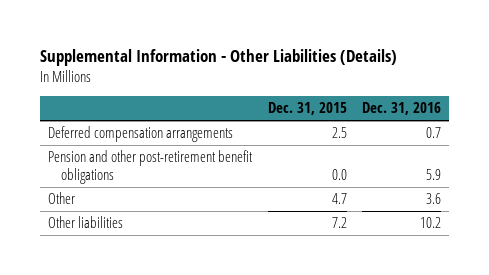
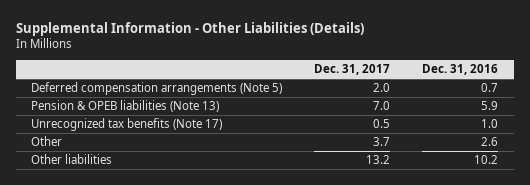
[267,102,347,116] Dec. 31, 2015 -> none
none -> [314,63,391,75] Dec. 31, 2017
[48,126,234,143] Deferred compensation arrangements -> [31,82,283,96] Deferred compensation arrangements (Note 5)
[48,150,254,185] Pension and other post-retirement benefit obligations -> [31,100,220,113] Pension & OPEB liabilities (Note 13)
none -> [31,118,223,132] Unrecognized tax benefits (Note 17)
[426,193,442,205] 3.6 -> [481,137,499,147] 2.6

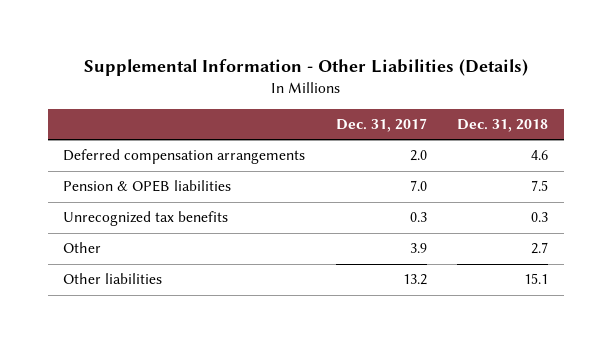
[422,63,499,75] Dec. 31, 2016 -> none
none -> [457,119,549,133] Dec. 31, 2018
[31,82,283,96] Deferred compensation arrangements (Note 5) -> [63,149,306,165] Deferred compensation arrangements
[31,100,220,113] Pension & OPEB liabilities (Note 13) -> [63,180,232,193] Pension & OPEB liabilities
[31,118,223,132] Unrecognized tax benefits (Note 17) -> [63,211,229,227] Unrecognized tax benefits
[373,119,391,129] 0.5 -> [409,212,427,223] 0.3
[373,137,391,147] 3.7 -> [409,243,427,254] 3.9

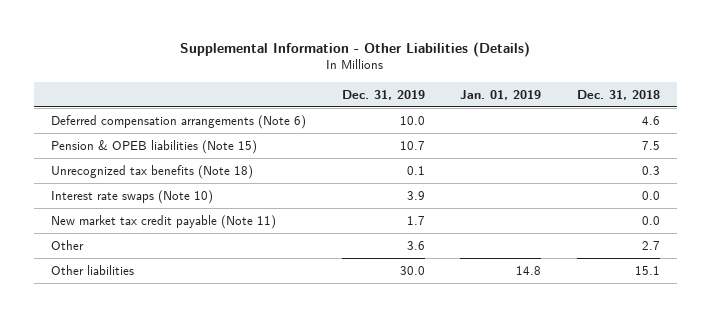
[335,118,427,133] Dec. 31, 2017 -> none
none -> [341,89,425,100] Dec. 31, 2019
none -> [460,89,542,100] Jan. 01, 2019
[63,149,306,165] Deferred compensation arrangements -> [51,114,307,129] Deferred compensation arrangements (Note 6)
[63,180,232,193] Pension & OPEB liabilities -> [51,139,258,154] Pension & OPEB liabilities (Note 15)
[63,211,229,227] Unrecognized tax benefits -> [51,164,254,179] Unrecognized tax benefits (Note 18)
none -> [51,189,214,204] Interest rate swaps (Note 10)
none -> [51,214,277,229] New market tax credit payable (Note 11)

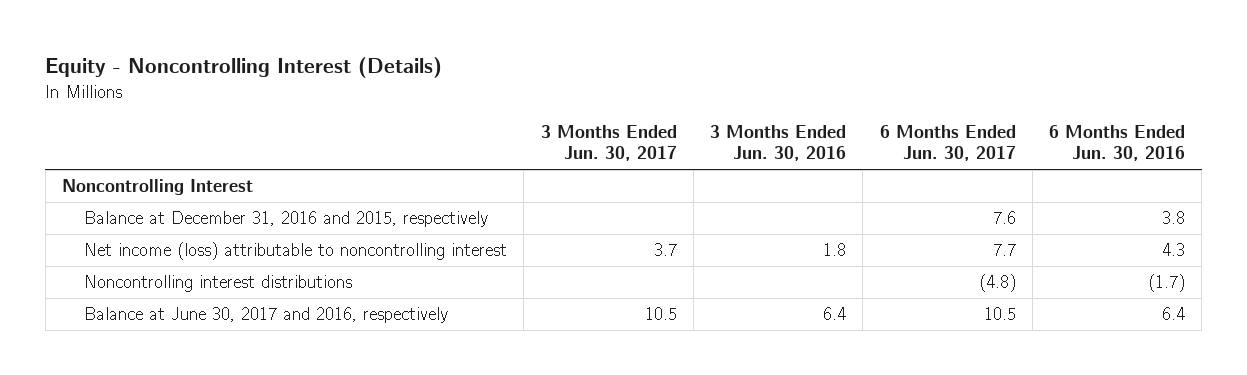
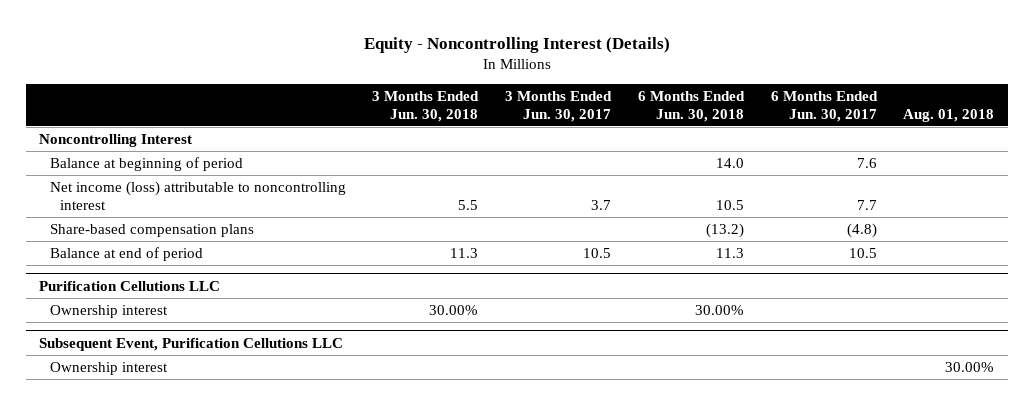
[710,125,847,162] 3 Months Ended Jun. 30, 2016 -> none
[1049,125,1186,162] 6 Months Ended Jun. 30, 2016 -> none
none -> [372,90,480,122] 3 Months Ended Jun. 30, 2018
none -> [637,90,745,122] 6 Months Ended Jun. 30, 2018
none -> [903,108,995,122] Aug. 01, 2018
[84,211,489,228] Balance at December 31, 2016 and 2015, respectively -> [49,156,243,171] Balance at beginning of period
[84,275,353,293] Noncontrolling interest distributions -> [49,223,254,237] Share-based compensation plans
[84,307,449,324] Balance at June 30, 2017 and 2016, respectively -> [49,246,203,261] Balance at end of period
none -> [39,280,221,291] Purification Cellutions LLC
none -> [49,304,168,318] Ownership interest
none -> [39,337,344,351] Subsequent Event, Purification Cellutions LLC
none -> [49,361,168,375] Ownership interest

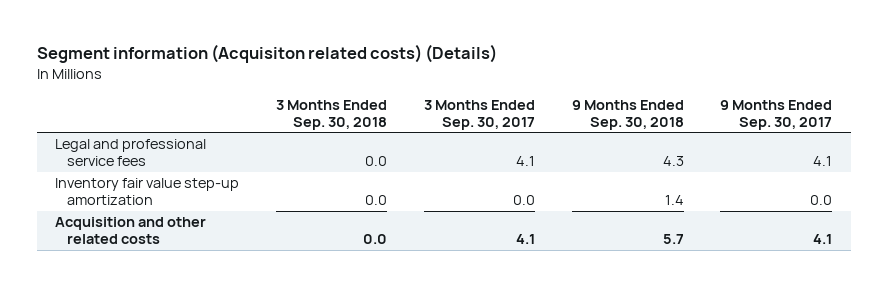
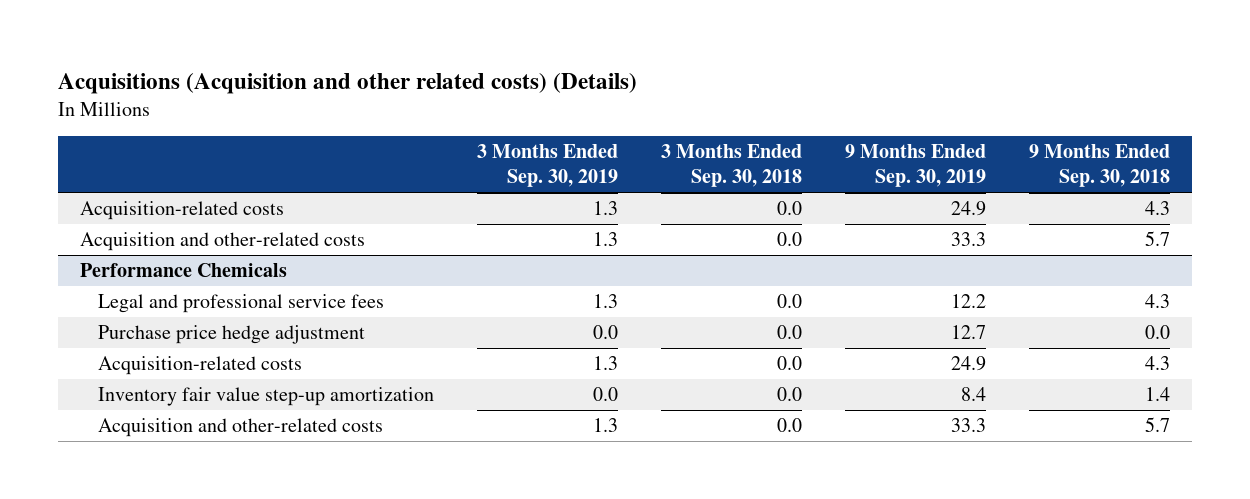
[36,44,497,64] Segment information (Acquisiton related costs) (Details) -> [58,73,638,95] Acquisitions (Acquisition and other related costs) (Details)
[423,99,535,131] 3 Months Ended Sep. 30, 2017 -> none
[720,99,833,131] 9 Months Ended Sep. 30, 2017 -> none
none -> [476,144,618,188] 3 Months Ended Sep. 30, 2019
none -> [844,144,986,188] 9 Months Ended Sep. 30, 2019
none -> [79,201,284,221] Acquisition-related costs
none -> [79,232,365,252] Acquisition and other-related costs
none -> [79,263,287,278] Performance Chemicals
none -> [97,325,365,345] Purchase price hedge adjustment
none -> [97,356,302,376] Acquisition-related costs
[55,216,207,245] Acquisition and other related costs -> [97,418,383,438] Acquisition and other-related costs

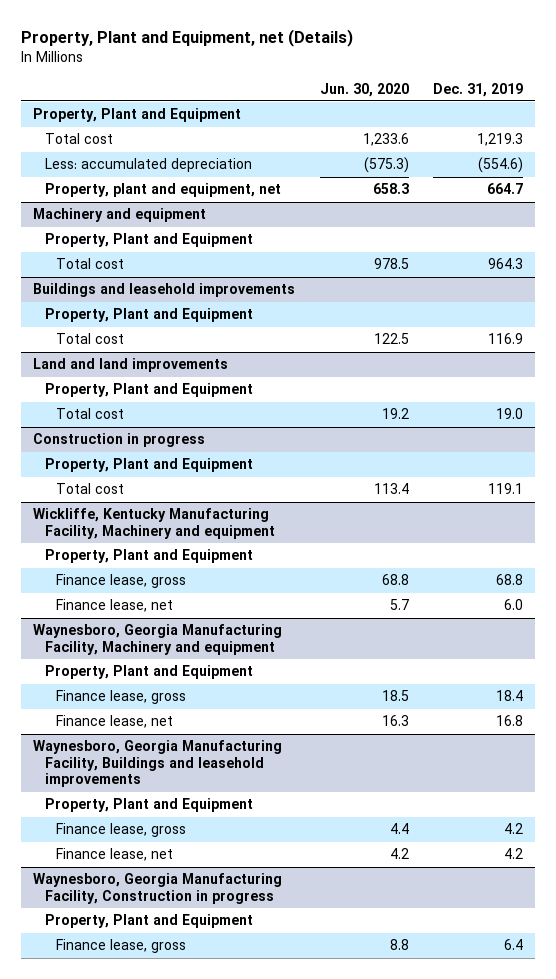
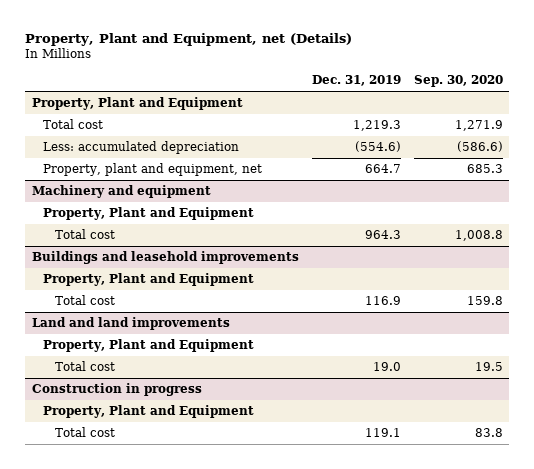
[319,82,409,97] Jun. 30, 2020 -> none
none -> [413,75,503,88] Sep. 30, 2020
[33,508,275,539] Wickliffe, Kentucky Manufacturing Facility, Machinery and equipment -> none
[44,549,253,564] Property, Plant and Equipment -> none
[56,574,187,589] Finance lease, gross -> none
[56,599,174,613] Finance lease, net -> none
[33,624,283,655] Waynesboro, Georgia Manufacturing Facility, Machinery and equipment -> none
[44,665,253,680] Property, Plant and Equipment -> none
[56,690,187,705] Finance lease, gross -> none
[56,715,174,729] Finance lease, net -> none
[33,740,283,788] Waynesboro, Georgia Manufacturing Facility, Buildings and leasehold improvements -> none
[44,798,253,813] Property, Plant and Equipment -> none
[56,823,187,838] Finance lease, gross -> none
[56,848,174,862] Finance lease, net -> none
[33,873,283,904] Waynesboro, Georgia Manufacturing Facility, Construction in progress -> none
[44,914,253,929] Property, Plant and Equipment -> none
[56,939,187,954] Finance lease, gross -> none

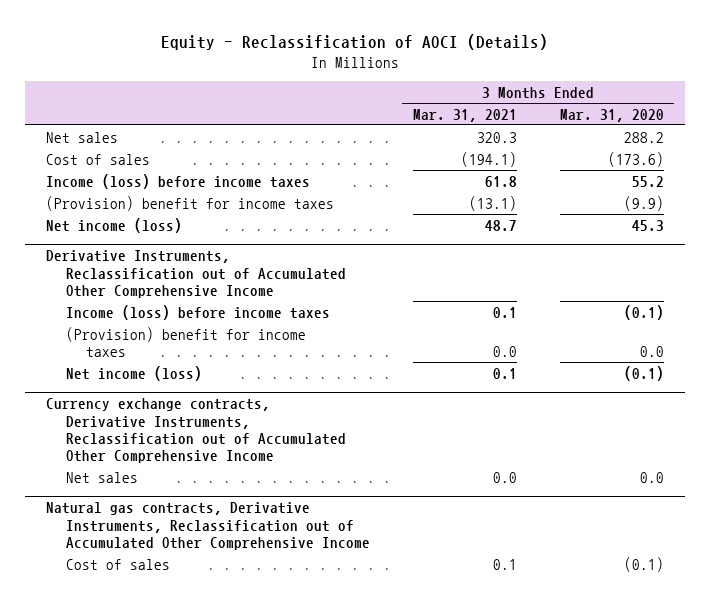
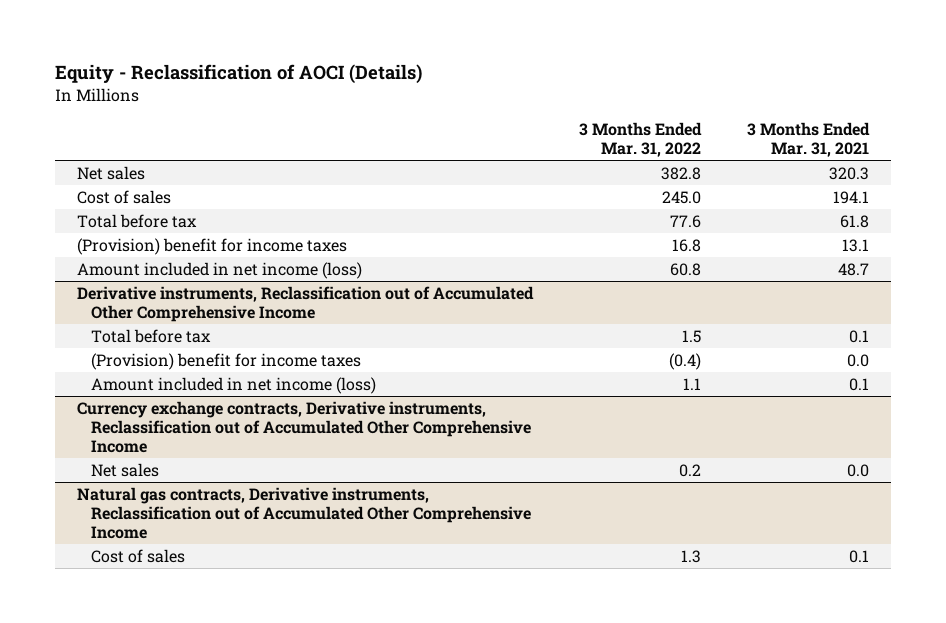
[559,108,664,122] Mar. 31, 2020 -> none
none -> [578,121,702,157] 3 Months Ended Mar. 31, 2022
[460,151,517,167] (194.1) -> [832,190,869,204] 194.1
[45,173,310,189] Income (loss) before income taxes -> [77,213,198,228] Total before tax
[468,195,517,211] (13.1) -> [841,238,869,252] 13.1
[45,217,182,233] Net income (loss) -> [77,261,363,279] Amount included in net income (loss)
[45,250,347,298] Derivative Instruments, Reclassification out of Accumulated Other Comprehensive Income -> [77,285,535,322] Derivative instruments, Reclassification out of Accumulated Other Comprehensive Income
[66,304,331,320] Income (loss) before income taxes -> [90,328,211,343] Total before tax
[66,365,203,381] Net income (loss) -> [90,376,376,394] Amount included in net income (loss)
[45,398,347,464] Currency exchange contracts, Derivative Instruments, Reclassification out of Accumulated Other Comprehensive Income -> [77,400,531,453] Currency exchange contracts, Derivative instruments, Reclassification out of Accumulated Other Comprehensive Income
[45,502,371,550] Natural gas contracts, Derivative Instruments, Reclassification out of Accumulated Other Comprehensive Income -> [77,486,531,539] Natural gas contracts, Derivative instruments, Reclassification out of Accumulated Other Comprehensive Income

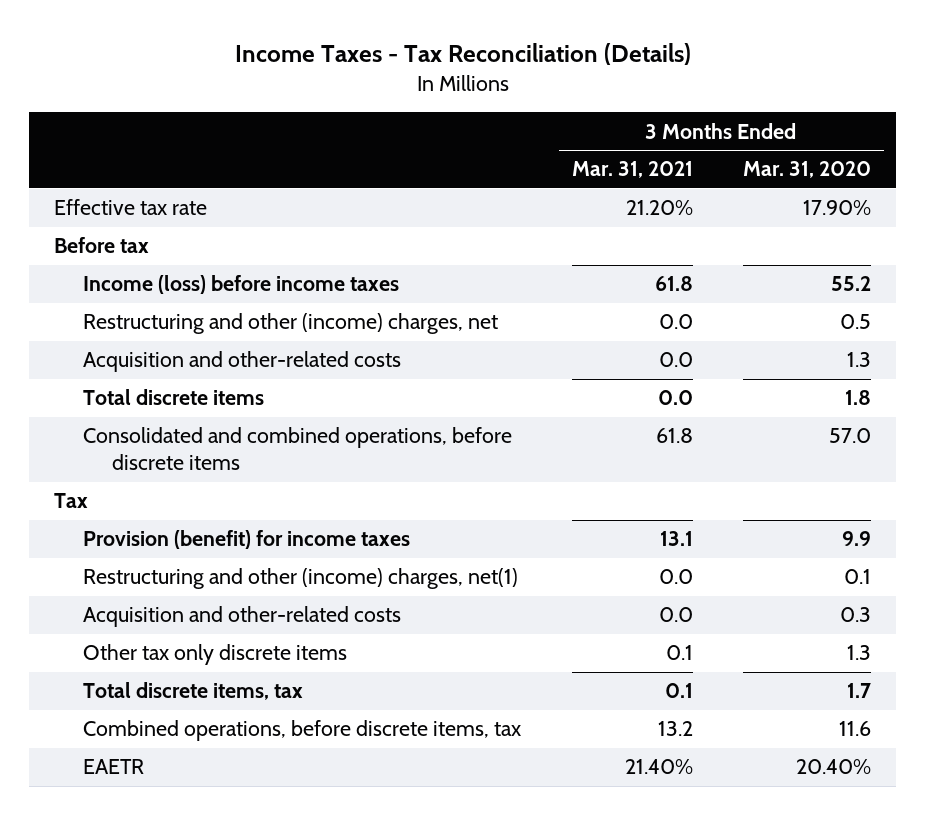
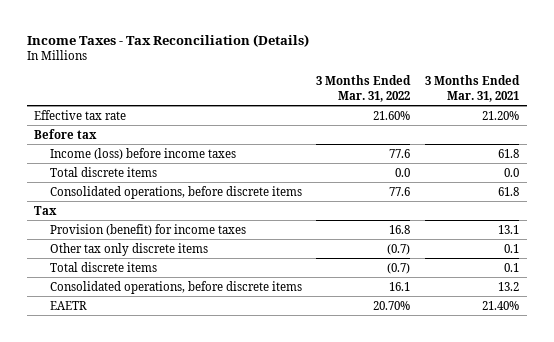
[742,161,871,179] Mar. 31, 2020 -> none
none -> [316,75,412,102] 3 Months Ended Mar. 31, 2022
[83,313,499,335] Restructuring and other (income) charges, net -> none
[83,351,402,373] Acquisition and other-related costs -> none
[83,427,513,471] Consolidated and combined operations, before discrete items -> [49,185,302,199] Consolidated operations, before discrete items
[83,568,519,590] Restructuring and other (income) charges, net(1) -> none
[83,606,402,628] Acquisition and other-related costs -> none
[83,682,304,701] Total discrete items, tax -> [49,261,157,272] Total discrete items
[83,720,522,742] Combined operations, before discrete items, tax -> [49,280,302,294] Consolidated operations, before discrete items

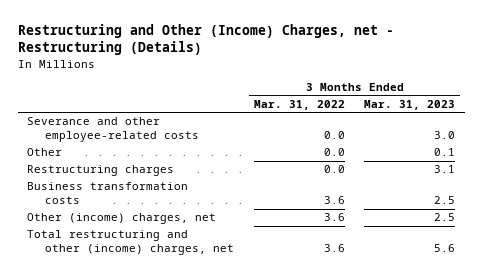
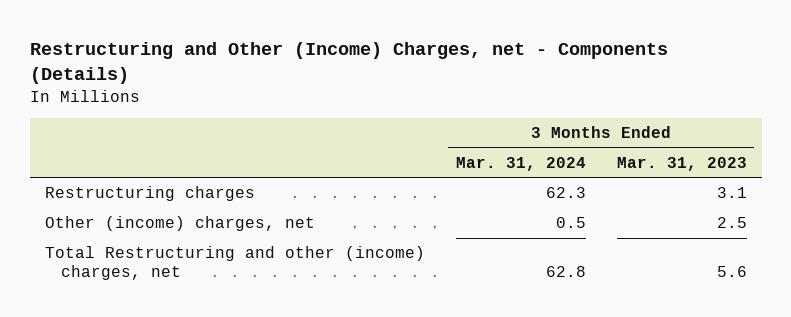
[17,24,394,56] Restructuring and Other (Income) Charges, net - Restructuring (Details) -> [29,41,668,84] Restructuring and Other (Income) Charges, net - Components (Details)
[253,100,345,111] Mar. 31, 2022 -> none
none -> [455,156,586,171] Mar. 31, 2024
[27,117,200,143] Severance and other employee-related costs -> none
[27,148,63,157] Other -> none
[27,182,189,205] Business transformation costs -> none
[27,230,235,256] Total restructuring and other (income) charges, net -> [44,246,425,281] Total Restructuring and other (income) charges, net

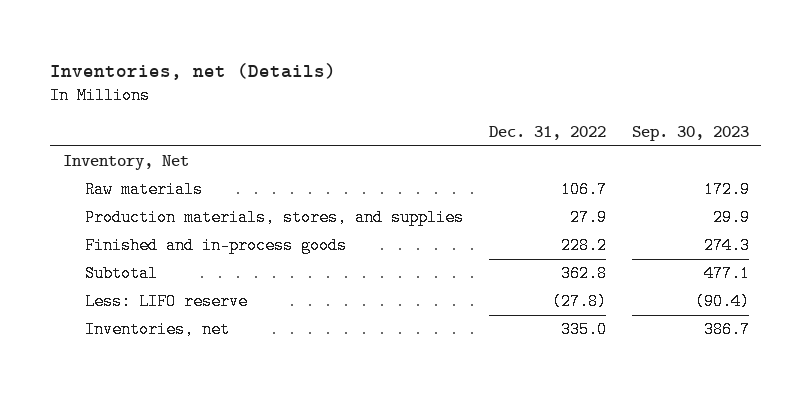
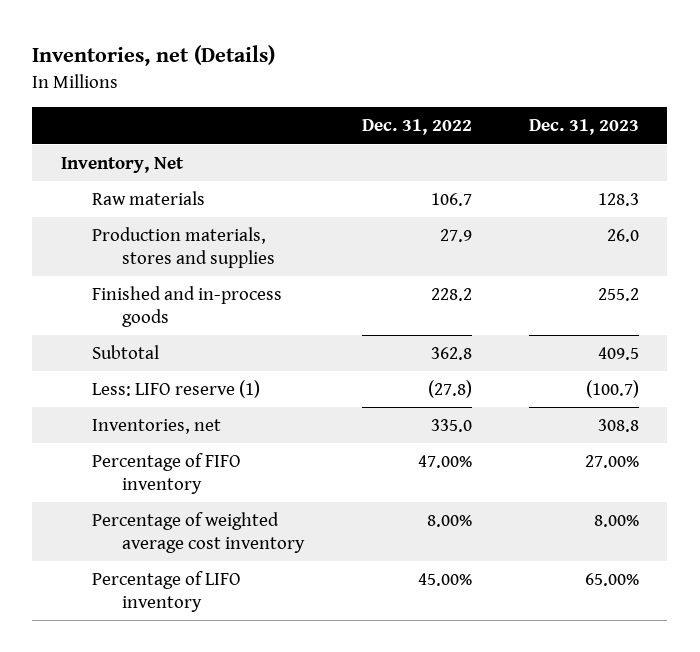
[631,125,749,141] Sep. 30, 2023 -> none
none -> [528,119,639,136] Dec. 31, 2023
[85,209,465,227] Production materials, stores, and supplies -> [91,227,276,269] Production materials, stores and supplies
[85,293,249,311] Less: LIFO reserve -> [91,380,260,399] Less: LIFO reserve (1)
none -> [91,453,241,495] Percentage of FIFO inventory
none -> [91,512,306,554] Percentage of weighted average cost inventory
none -> [91,571,241,613] Percentage of LIFO inventory

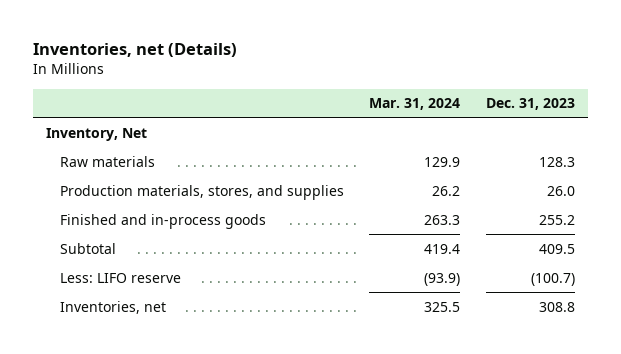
[361,119,472,136] Dec. 31, 2022 -> none
none -> [369,98,461,111] Mar. 31, 2024
[91,227,276,269] Production materials, stores and supplies -> [59,184,344,200] Production materials, stores, and supplies
[91,380,260,399] Less: LIFO reserve (1) -> [59,272,181,283] Less: LIFO reserve
[91,453,241,495] Percentage of FIFO inventory -> none
[91,512,306,554] Percentage of weighted average cost inventory -> none
[91,571,241,613] Percentage of LIFO inventory -> none

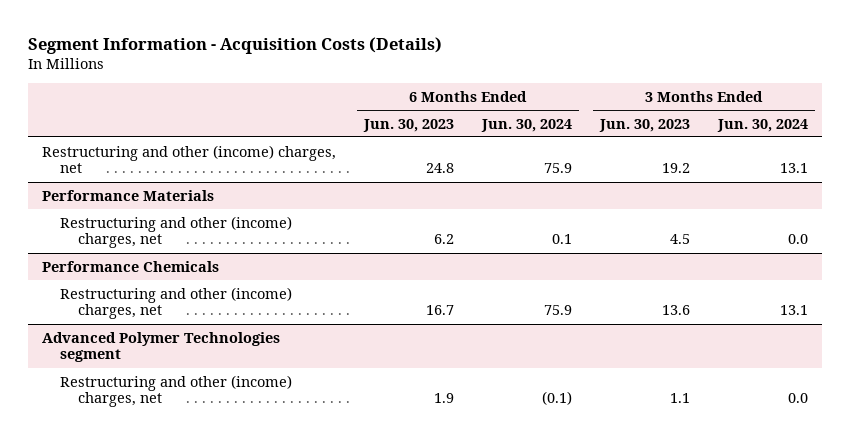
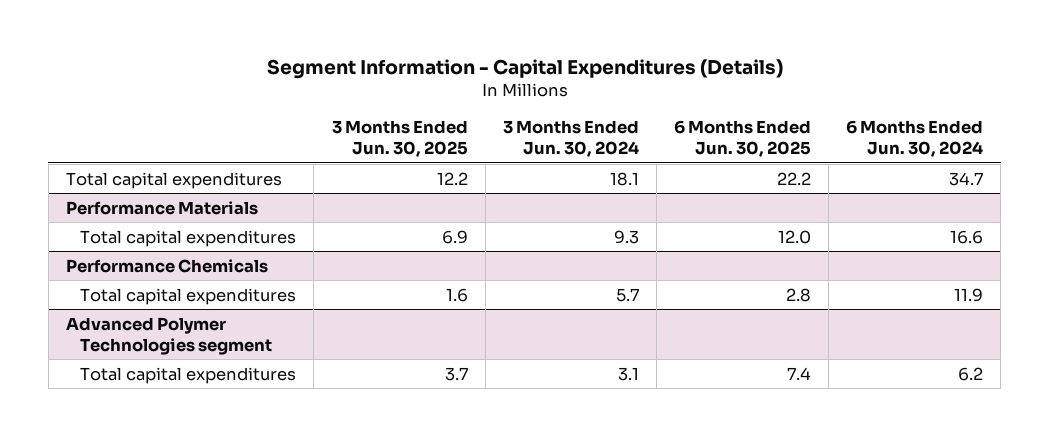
[27,36,442,54] Segment Information - Acquisition Costs (Details) -> [266,58,783,79] Segment Information - Capital Expenditures (Details)
[362,118,454,132] Jun. 30, 2023 -> none
[598,118,690,132] Jun. 30, 2023 -> none
none -> [331,120,468,158] 3 Months Ended Jun. 30, 2025
none -> [674,120,812,158] 6 Months Ended Jun. 30, 2025
[41,144,336,174] Restructuring and other (income) charges, net -> none
none -> [65,171,282,189] Total capital expenditures
[59,215,292,249] Restructuring and other (income) charges, net -> none
none -> [80,229,297,247] Total capital expenditures
[59,286,292,320] Restructuring and other (income) charges, net -> none
none -> [80,287,297,305] Total capital expenditures
[59,374,292,408] Restructuring and other (income) charges, net -> none
none -> [80,366,297,384] Total capital expenditures

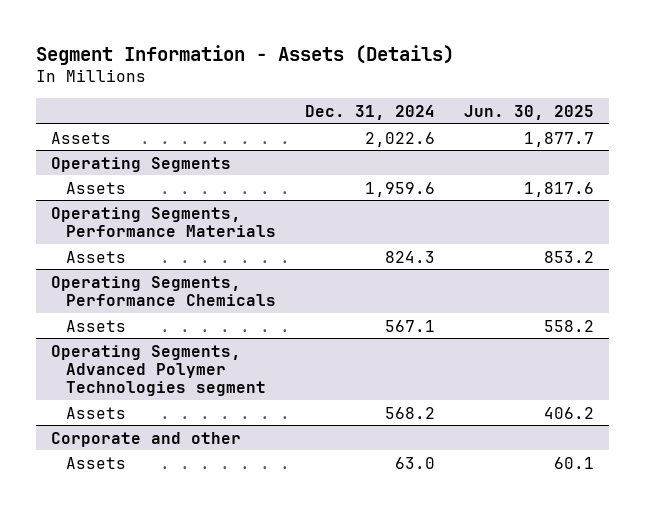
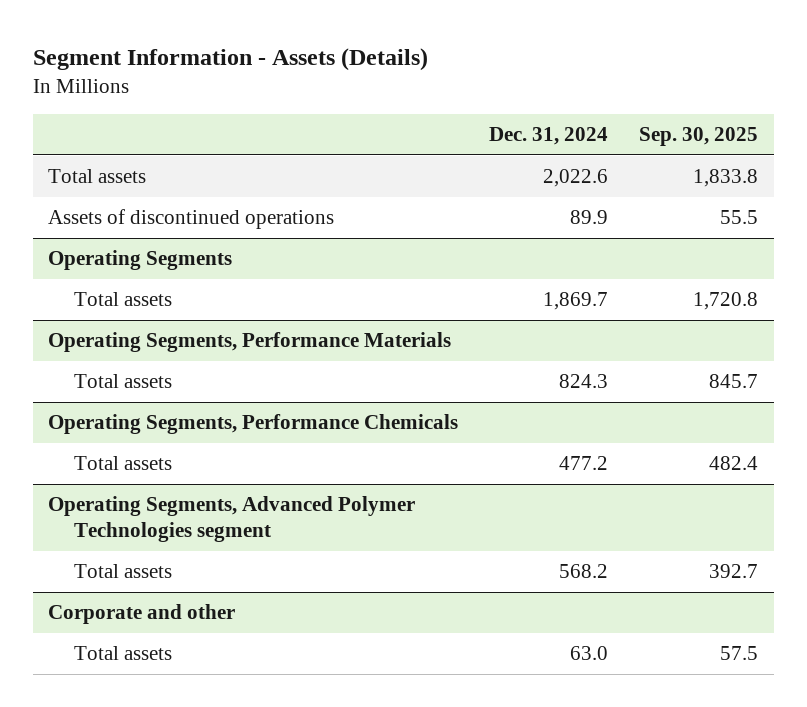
[464,104,595,120] Jun. 30, 2025 -> none
none -> [639,127,759,147] Sep. 30, 2025
[50,131,111,144] Assets -> [48,169,147,184] Total assets
none -> [48,209,335,230] Assets of discontinued operations
[65,181,126,194] Assets -> [74,292,173,307] Total assets
[364,181,435,197] 1,959.6 -> [543,292,609,311] 1,869.7
[65,250,126,263] Assets -> [74,374,173,389] Total assets
[65,319,126,332] Assets -> [74,456,173,471] Total assets
[384,319,435,332] 567.1 -> [559,456,609,471] 477.2
[65,406,126,419] Assets -> [74,564,173,579] Total assets
[65,456,126,469] Assets -> [74,646,173,661] Total assets

